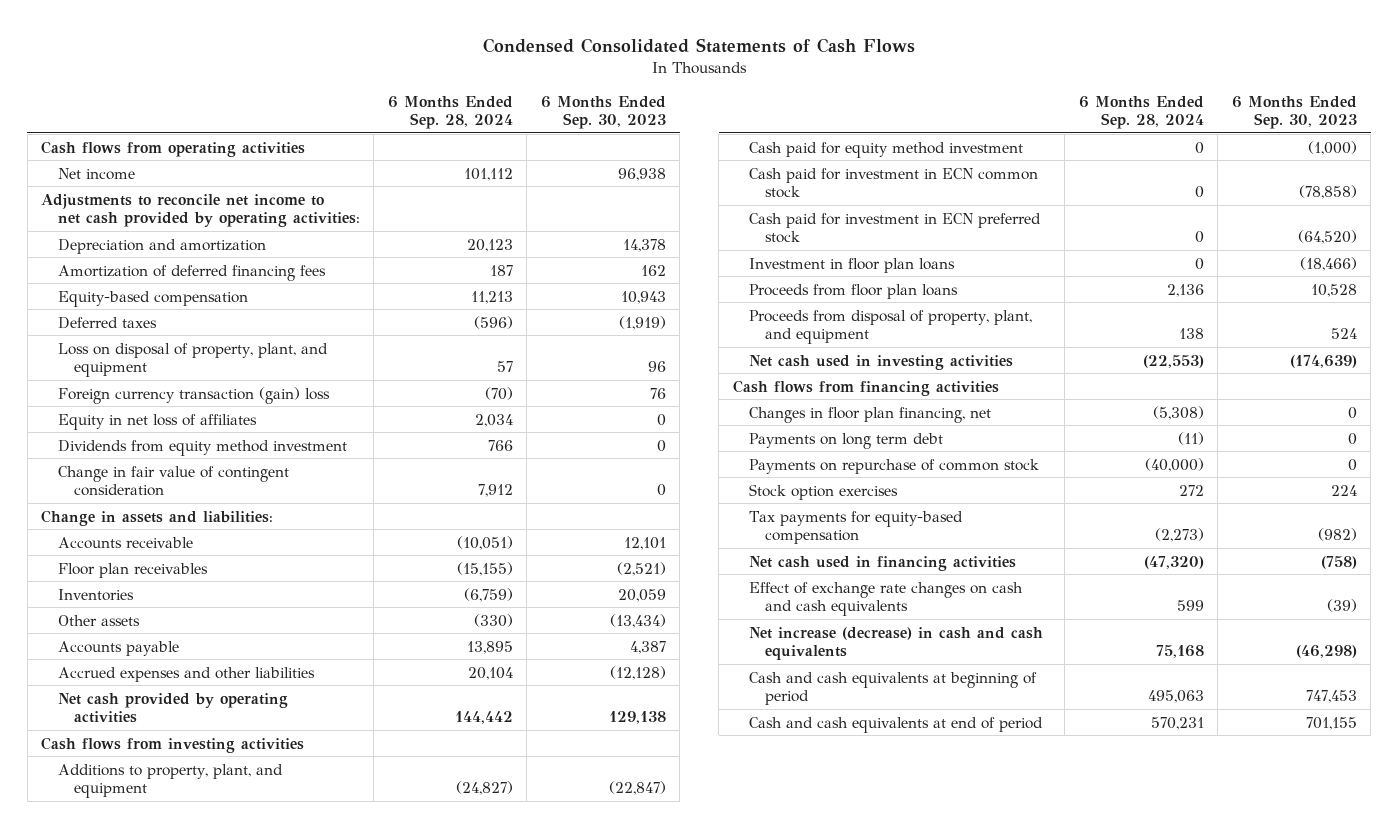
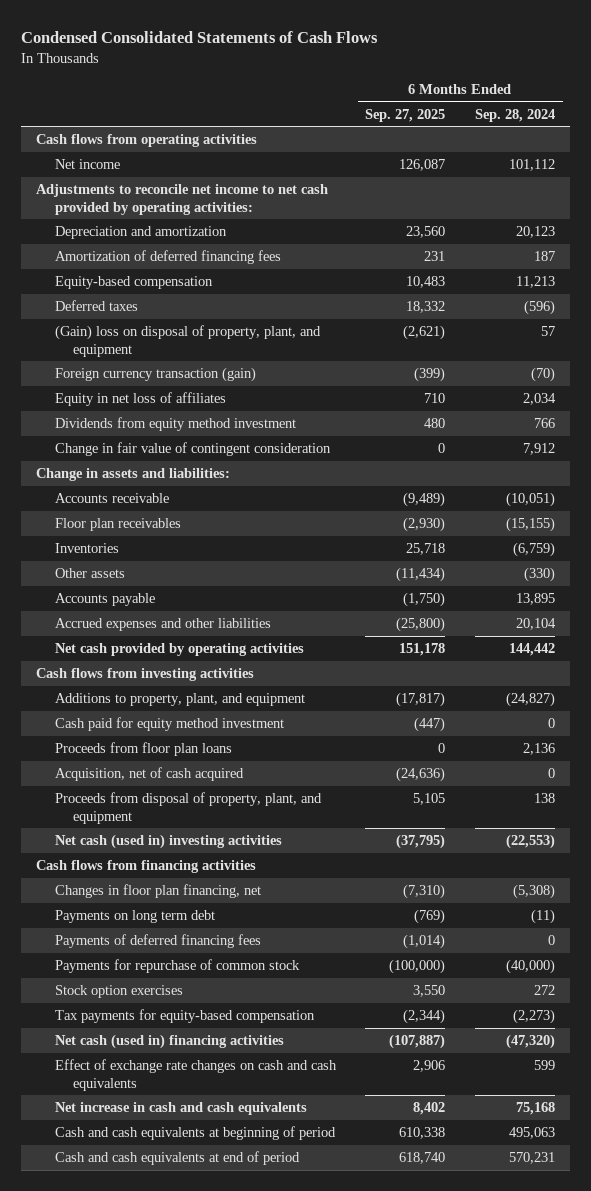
[540,95,666,130] 6 Months Ended Sep. 30, 2023 -> none
none -> [365,108,446,122] Sep. 27, 2025
[57,342,328,378] Loss on disposal of property, plant, and equipment -> [54,325,321,357] (Gain) loss on disposal of property, plant, and equipment
[57,386,330,404] Foreign currency transaction (gain) loss -> [54,367,256,383] Foreign currency transaction (gain)
[748,167,1038,199] Cash paid for investment in ECN common stock -> none
[748,212,1041,244] Cash paid for investment in ECN preferred stock -> none
[748,257,955,273] Investment in floor plan loans -> none
none -> [54,767,244,782] Acquisition, net of cash acquired
[748,354,1013,370] Net cash used in investing activities -> [54,834,282,850] Net cash (used in) investing activities
none -> [54,934,261,949] Payments of deferred financing fees
[748,458,1039,474] Payments on repurchase of common stock -> [54,959,300,974] Payments for repurchase of common stock
[748,555,1016,571] Net cash used in financing activities -> [54,1034,284,1050] Net cash (used in) financing activities
[748,626,1043,661] Net increase (decrease) in cash and cash equivalents -> [54,1102,307,1116] Net increase in cash and cash equivalents

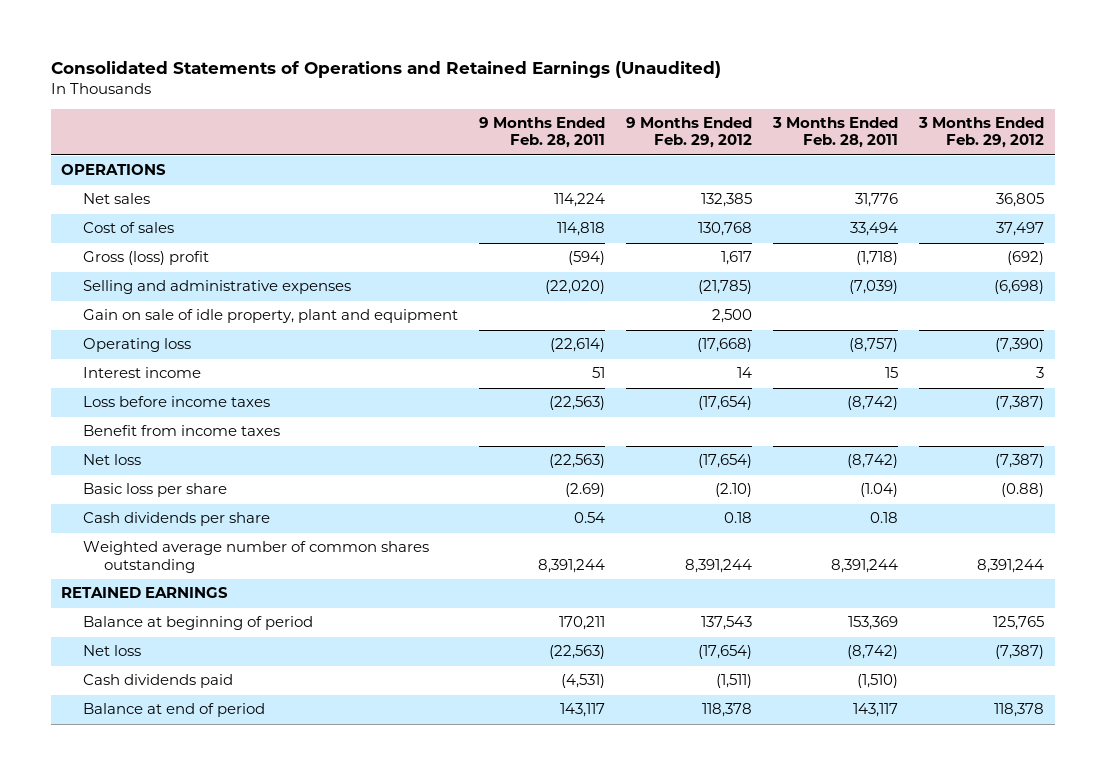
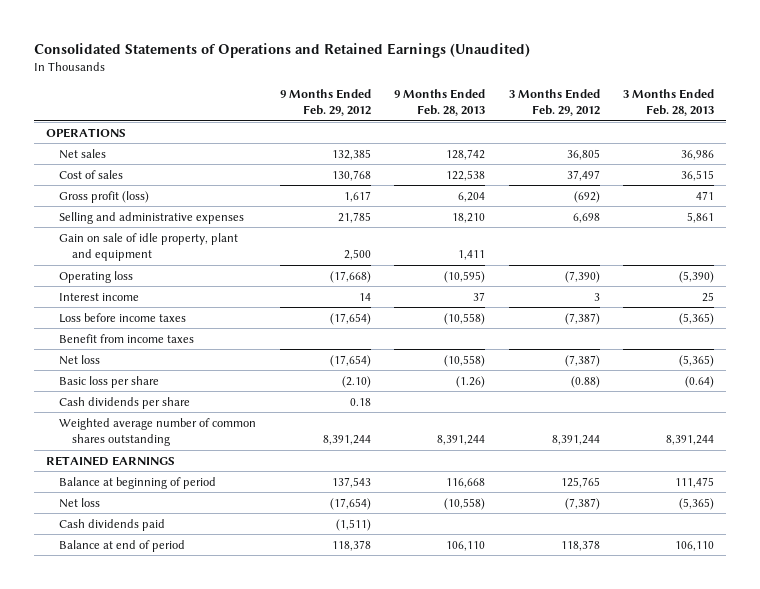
[478,116,605,149] 9 Months Ended Feb. 28, 2011 -> none
[771,116,898,149] 3 Months Ended Feb. 28, 2011 -> none
none -> [394,88,486,117] 9 Months Ended Feb. 28, 2013
none -> [622,88,714,117] 3 Months Ended Feb. 28, 2013
[82,251,209,266] Gross (loss) profit -> [59,190,150,203] Gross profit (loss)
[697,280,752,295] (21,785) -> [337,211,371,223] 21,785
[994,280,1045,295] (6,698) -> [572,212,600,223] 6,698

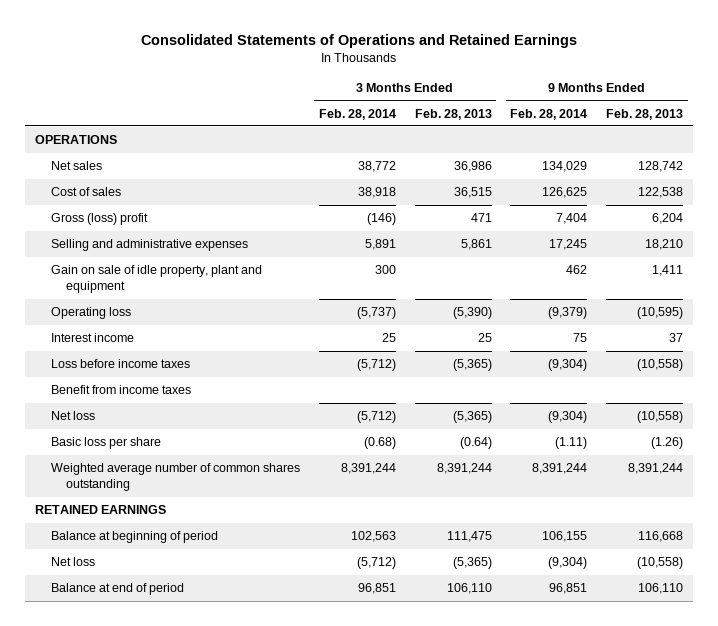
[34,42,531,58] Consolidated Statements of Operations and Retained Earnings (Unaudited) -> [141,34,578,49] Consolidated Statements of Operations and Retained Earnings
[279,88,371,117] 9 Months Ended Feb. 29, 2012 -> none
[508,88,600,117] 3 Months Ended Feb. 29, 2012 -> none
none -> [318,108,396,120] Feb. 28, 2014
none -> [510,108,588,120] Feb. 28, 2014
[59,190,150,203] Gross profit (loss) -> [50,213,148,226] Gross (loss) profit
[59,396,191,409] Cash dividends per share -> none
[59,518,166,531] Cash dividends paid -> none

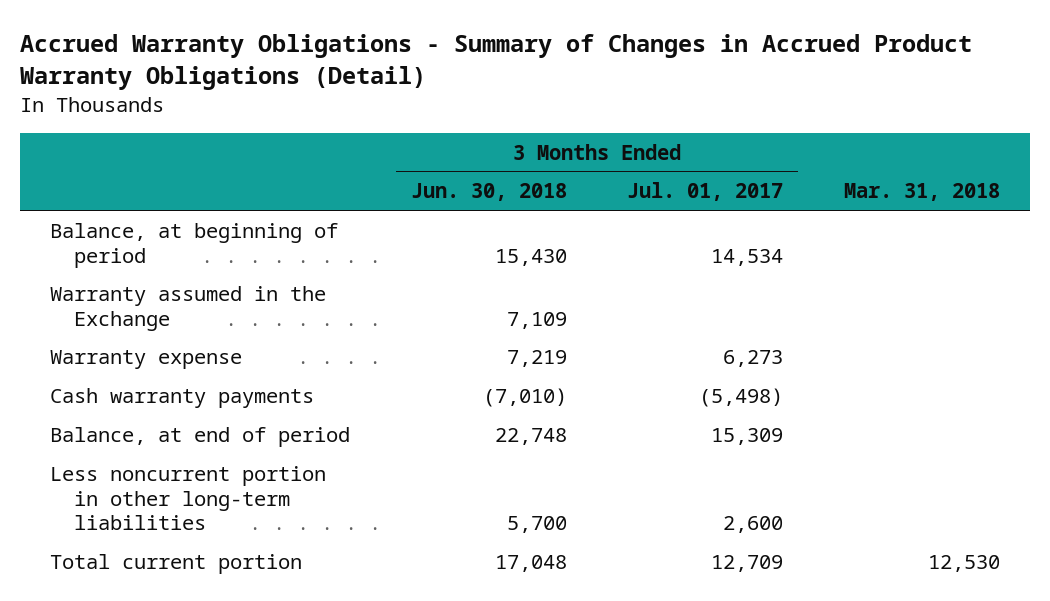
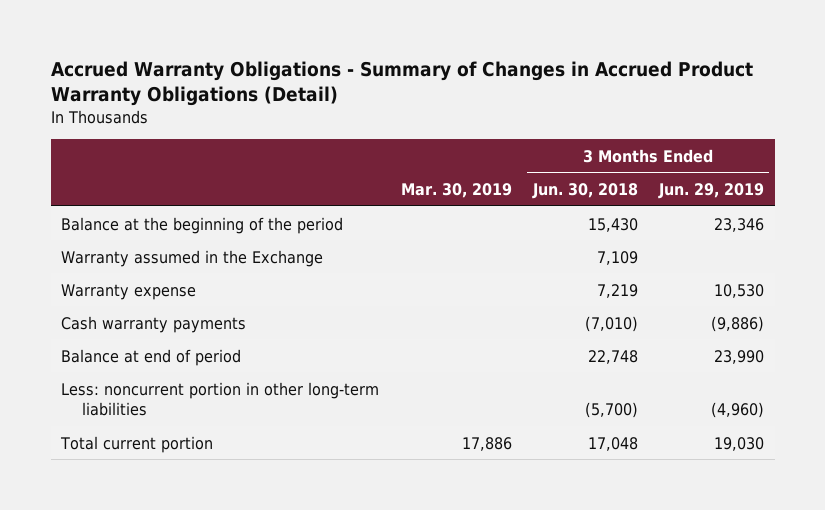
[627,182,784,202] Jul. 01, 2017 -> none
[843,183,1000,202] Mar. 31, 2018 -> none
none -> [400,182,512,198] Mar. 30, 2019
none -> [657,182,764,199] Jun. 29, 2019
[50,222,339,268] Balance, at beginning of period -> [61,216,344,234] Balance at the beginning of the period
[50,426,351,447] Balance, at end of period -> [61,348,242,366] Balance at end of period
[50,465,327,531] Less noncurrent portion in other long-term liabilities -> [61,381,380,416] Less: noncurrent portion in other long-term liabilities
[506,516,567,534] 5,700 -> [584,401,638,418] (5,700)

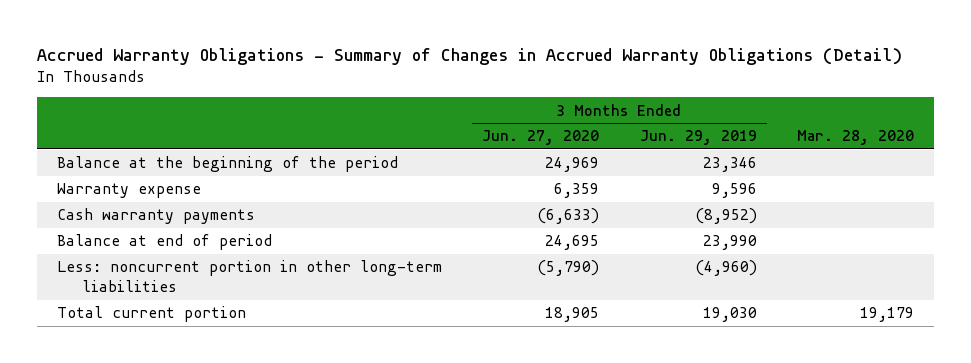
[50,60,753,107] Accrued Warranty Obligations - Summary of Changes in Accrued Product Warranty Obligations (Detail) -> [37,48,903,66] Accrued Warranty Obligations - Summary of Changes in Accrued Warranty Obligations (Detail)
[400,182,512,198] Mar. 30, 2019 -> none
[531,182,638,199] Jun. 30, 2018 -> none
none -> [482,130,600,146] Jun. 27, 2020
none -> [796,130,914,146] Mar. 28, 2020
[61,249,324,267] Warranty assumed in the Exchange -> none
[713,283,764,298] 10,530 -> [711,183,757,199] 9,596
[710,315,764,332] (9,886) -> [694,208,757,225] (8,952)

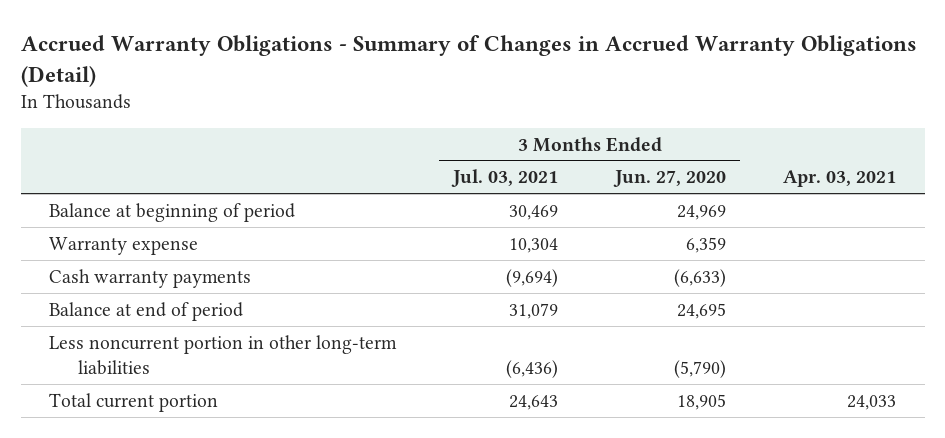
[639,130,757,146] Jun. 29, 2019 -> none
[796,130,914,146] Mar. 28, 2020 -> none
none -> [451,169,559,188] Jul. 03, 2021
none -> [783,170,897,188] Apr. 03, 2021
[57,156,399,173] Balance at the beginning of the period -> [49,202,296,222] Balance at beginning of period
[57,260,443,293] Less: noncurrent portion in other long-term liabilities -> [49,334,398,376] Less noncurrent portion in other long-term liabilities

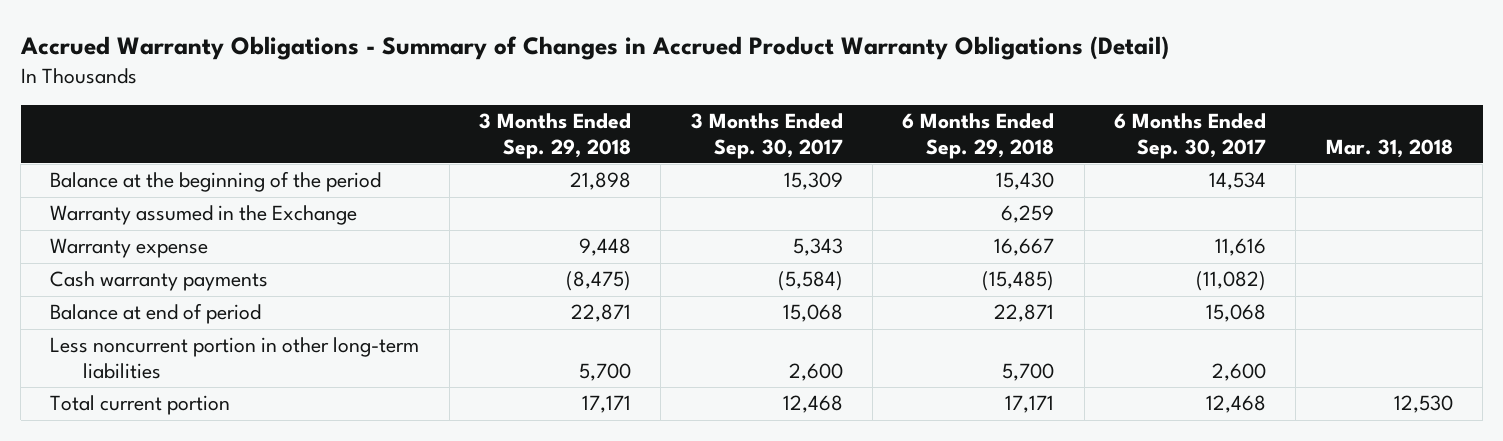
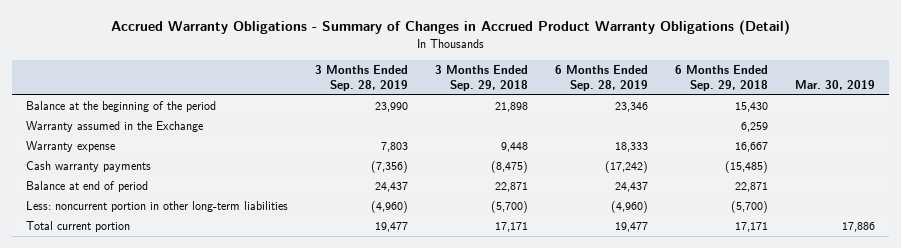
[690,113,843,159] 3 Months Ended Sep. 30, 2017 -> none
[1114,113,1267,159] 6 Months Ended Sep. 30, 2017 -> none
[1325,138,1453,158] Mar. 31, 2018 -> none
none -> [315,65,409,92] 3 Months Ended Sep. 28, 2019
none -> [555,65,649,92] 6 Months Ended Sep. 28, 2019
none -> [795,80,876,91] Mar. 30, 2019
[50,337,420,379] Less noncurrent portion in other long-term liabilities -> [25,201,288,213] Less: noncurrent portion in other long-term liabilities
[579,362,632,381] 5,700 -> [491,201,529,214] (5,700)
[1002,362,1055,381] 5,700 -> [731,201,769,214] (5,700)

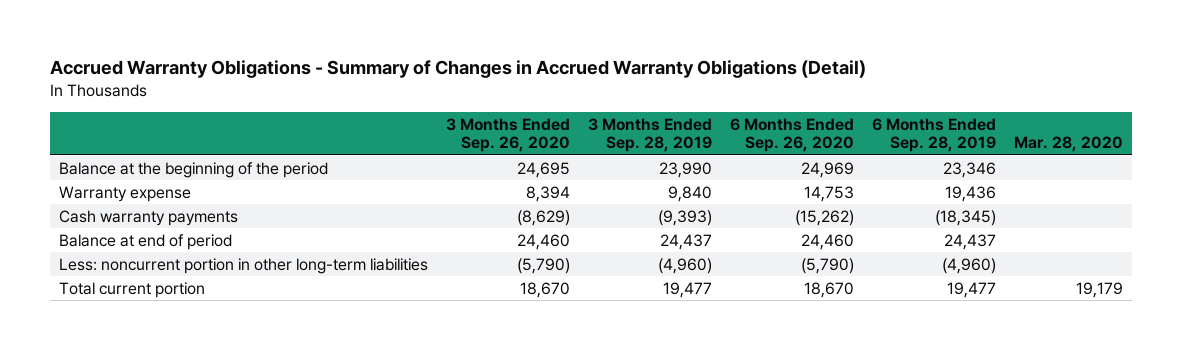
[110,20,790,36] Accrued Warranty Obligations - Summary of Changes in Accrued Product Warranty Obligations (Detail) -> [49,60,866,79] Accrued Warranty Obligations - Summary of Changes in Accrued Warranty Obligations (Detail)
[435,65,529,92] 3 Months Ended Sep. 29, 2018 -> none
[675,65,769,92] 6 Months Ended Sep. 29, 2018 -> none
[795,80,876,91] Mar. 30, 2019 -> none
none -> [445,117,570,153] 3 Months Ended Sep. 26, 2020
none -> [729,117,854,153] 6 Months Ended Sep. 26, 2020
none -> [1014,136,1124,153] Mar. 28, 2020
[25,121,203,133] Warranty assumed in the Exchange -> none
[381,142,409,153] 7,803 -> [667,185,712,202] 9,840
[615,142,649,153] 18,333 -> [944,185,996,202] 19,436
[371,161,409,174] (7,356) -> [657,209,712,226] (9,393)
[605,161,649,174] (17,242) -> [934,209,996,226] (18,345)

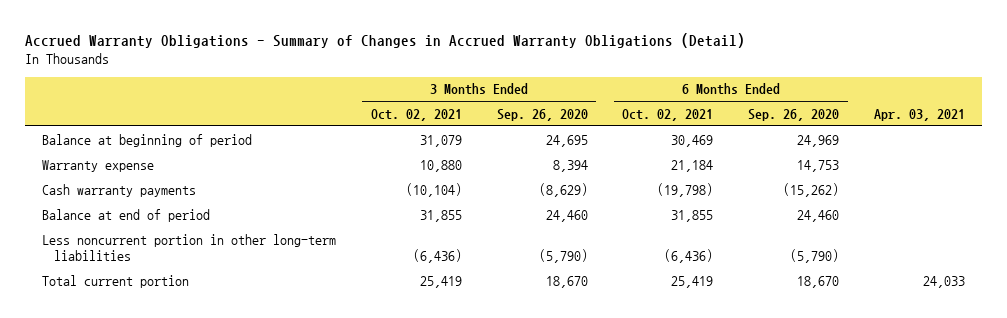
[587,117,712,153] 3 Months Ended Sep. 28, 2019 -> none
[871,117,996,153] 6 Months Ended Sep. 28, 2019 -> none
[1014,136,1124,153] Mar. 28, 2020 -> none
none -> [370,108,462,121] Oct. 02, 2021
none -> [622,108,714,121] Oct. 02, 2021
none -> [873,108,965,121] Apr. 03, 2021
[58,161,328,178] Balance at the beginning of the period -> [42,133,253,147] Balance at beginning of period
[58,257,428,274] Less: noncurrent portion in other long-term liabilities -> [42,233,337,262] Less noncurrent portion in other long-term liabilities

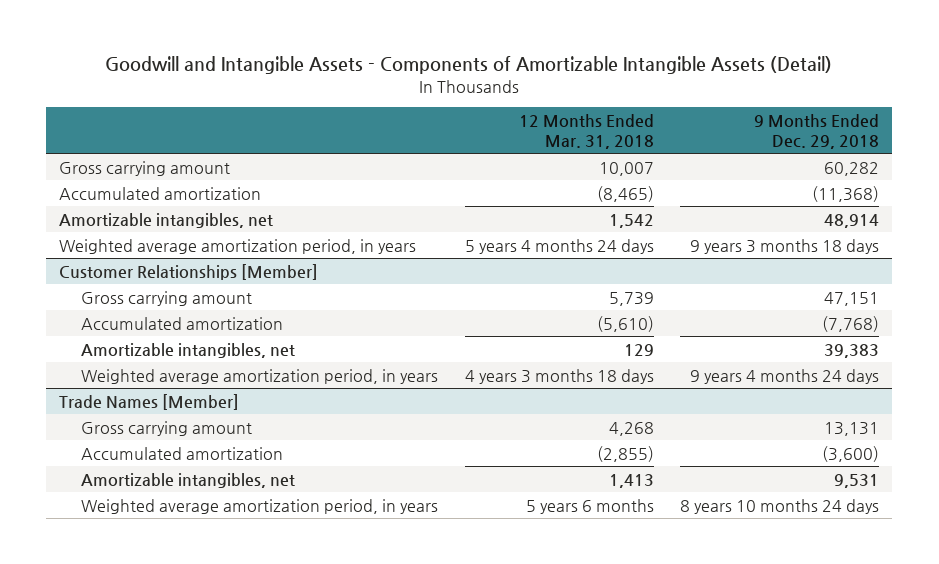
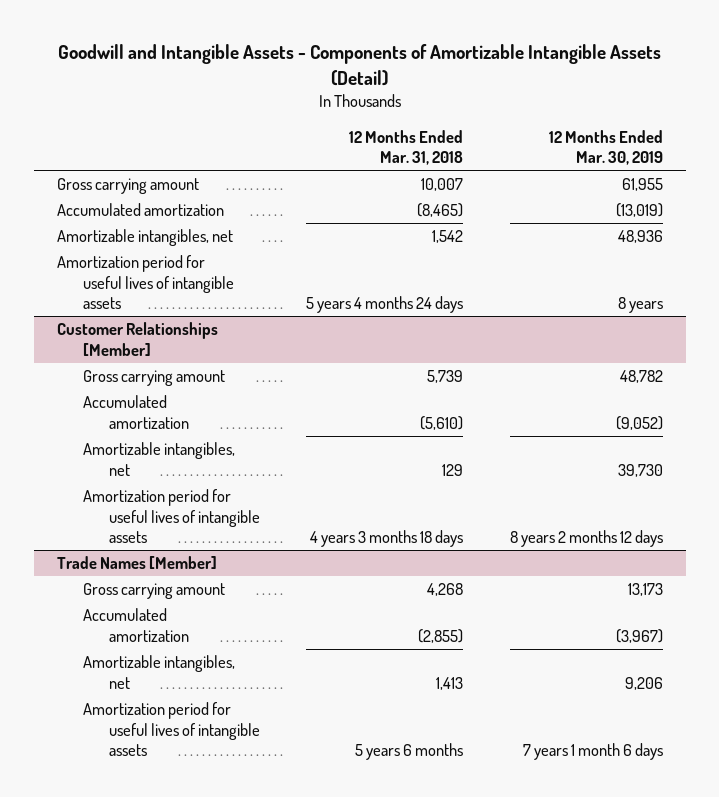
[754,113,880,149] 9 Months Ended Dec. 29, 2018 -> none
none -> [548,129,663,166] 12 Months Ended Mar. 30, 2019
[59,238,417,254] Weighted average amortization period, in years -> [56,255,234,310] Amortization period for useful lives of intangible assets
[81,368,439,384] Weighted average amortization period, in years -> [82,489,260,544] Amortization period for useful lives of intangible assets
[81,498,439,514] Weighted average amortization period, in years -> none
none -> [82,702,260,757] Amortization period for useful lives of intangible assets

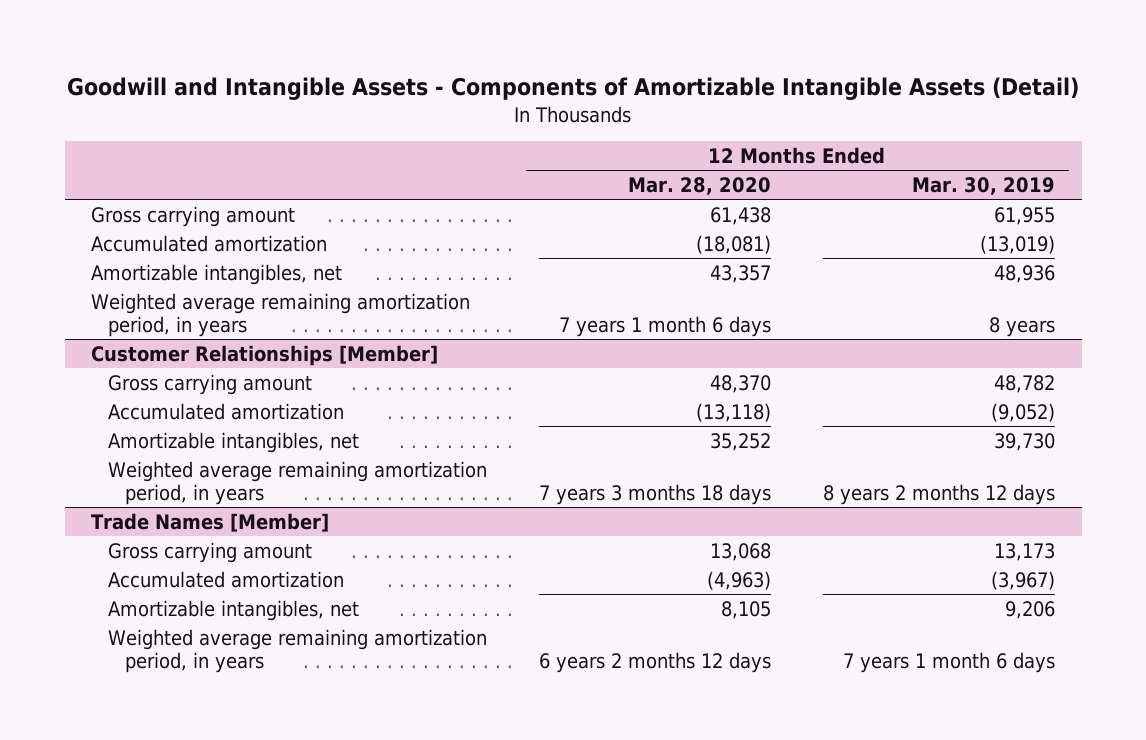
[349,129,464,166] 12 Months Ended Mar. 31, 2018 -> none
none -> [628,177,772,196] Mar. 28, 2020
[56,255,234,310] Amortization period for useful lives of intangible assets -> [90,292,470,337] Weighted average remaining amortization period, in years
[82,489,260,544] Amortization period for useful lives of intangible assets -> [107,460,487,505] Weighted average remaining amortization period, in years
[82,702,260,757] Amortization period for useful lives of intangible assets -> [107,628,487,673] Weighted average remaining amortization period, in years

